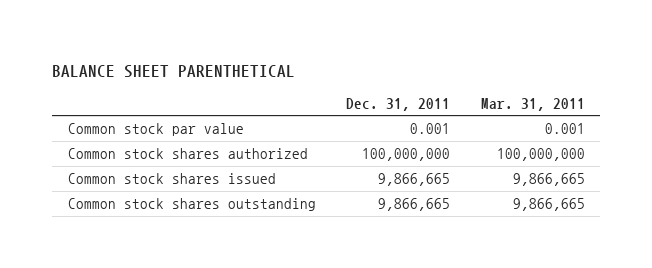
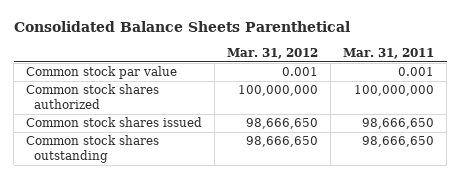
[52,64,296,78] BALANCE SHEET PARENTHETICAL -> [13,20,350,32] Consolidated Balance Sheets Parenthetical
[346,97,451,111] Dec. 31, 2011 -> none
none -> [227,47,319,59] Mar. 31, 2012
[512,173,585,187] 9,866,665 -> [362,118,435,130] 98,666,650
[512,198,585,212] 9,866,665 -> [362,136,435,148] 98,666,650

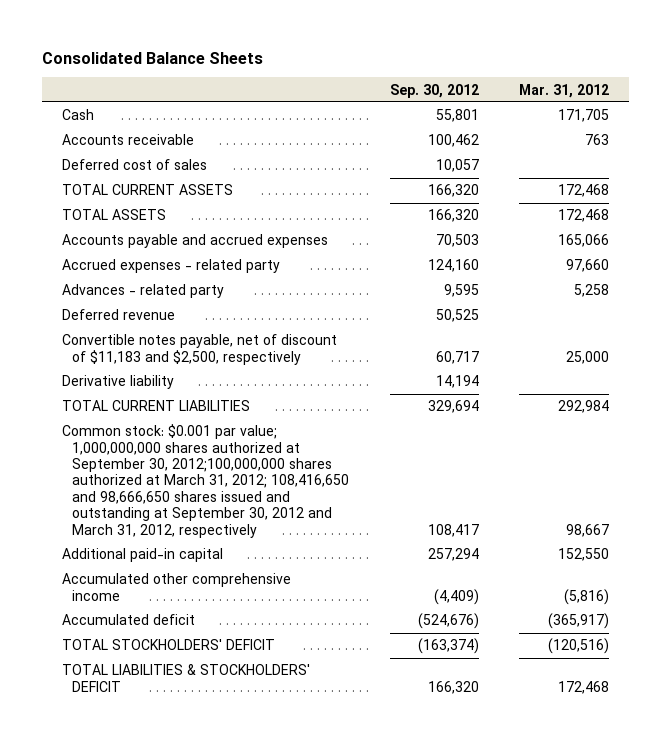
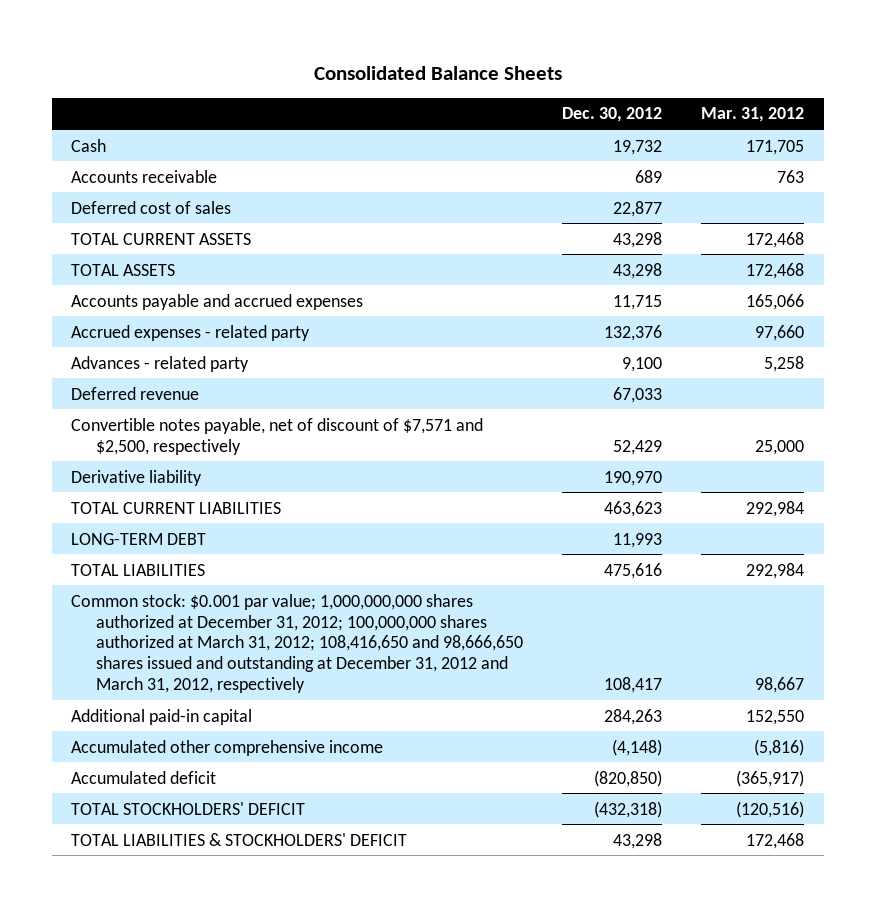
[389,83,479,98] Sep. 30, 2012 -> none
none -> [562,107,663,123] Dec. 30, 2012
[62,334,338,365] Convertible notes payable, net of discount of $11,183 and $2,500, respectively -> [71,417,484,455] Convertible notes payable, net of discount of $7,571 and $2,500, respectively
none -> [71,532,207,545] LONG-TERM DEBT
none -> [71,563,206,576] TOTAL LIABILITIES
[62,424,350,538] Common stock: $0.001 par value; 1,000,000,000 shares authorized at September 30, 2012;100,000,000 shares authorized at March 31, 2012; 108,416,650 and 98,666,650 shares issued and outstanding at September 30, 2012 and March 31, 2012, respectively -> [71,593,524,694] Common stock: $0.001 par value; 1,000,000,000 shares authorized at December 31, 2012; 100,000,000 shares authorized at March 31, 2012; 108,416,650 and 98,666,650 shares issued and outstanding at December 31, 2012 and March 31, 2012, respectively

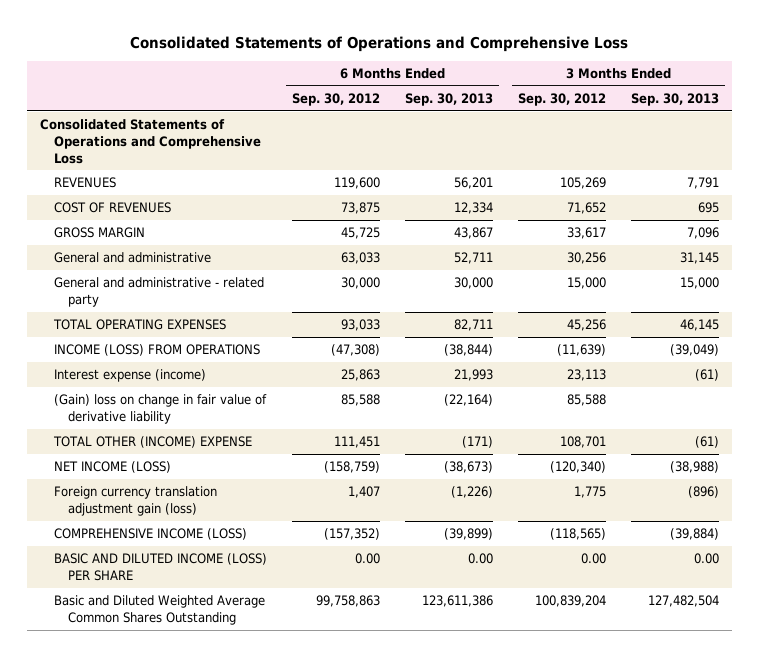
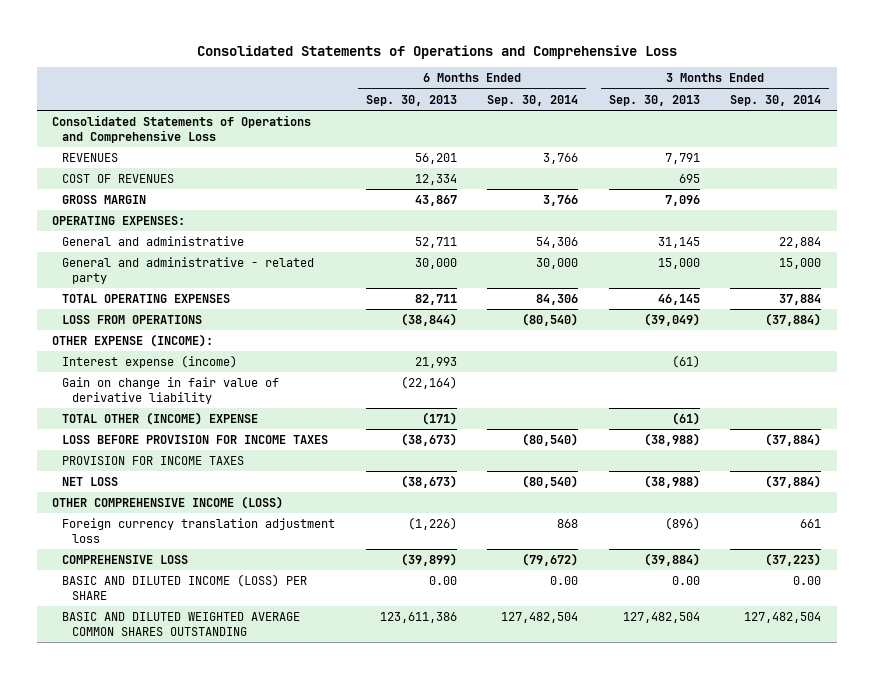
[292,92,381,106] Sep. 30, 2012 -> none
[518,92,607,106] Sep. 30, 2012 -> none
none -> [487,94,579,106] Sep. 30, 2014
none -> [730,94,822,106] Sep. 30, 2014
none -> [52,216,186,226] OPERATING EXPENSES:
[54,344,261,357] INCOME (LOSS) FROM OPERATIONS -> [62,315,203,325] LOSS FROM OPERATIONS
none -> [52,334,214,348] OTHER EXPENSE (INCOME):
[54,394,268,425] (Gain) loss on change in fair value of derivative liability -> [62,377,280,404] Gain on change in fair value of derivative liability
none -> [62,435,329,445] LOSS BEFORE PROVISION FOR INCOME TAXES
none -> [62,456,245,466] PROVISION FOR INCOME TAXES
[54,461,172,474] NET INCOME (LOSS) -> [62,477,119,487] NET LOSS
none -> [52,496,284,510] OTHER COMPREHENSIVE INCOME (LOSS)
[54,486,218,517] Foreign currency translation adjustment gain (loss) -> [62,518,336,543] Foreign currency translation adjustment loss
[54,528,248,541] COMPREHENSIVE INCOME (LOSS) -> [62,555,189,565] COMPREHENSIVE LOSS
[54,595,266,626] Basic and Diluted Weighted Average Common Shares Outstanding -> [62,612,301,636] BASIC AND DILUTED WEIGHTED AVERAGE COMMON SHARES OUTSTANDING

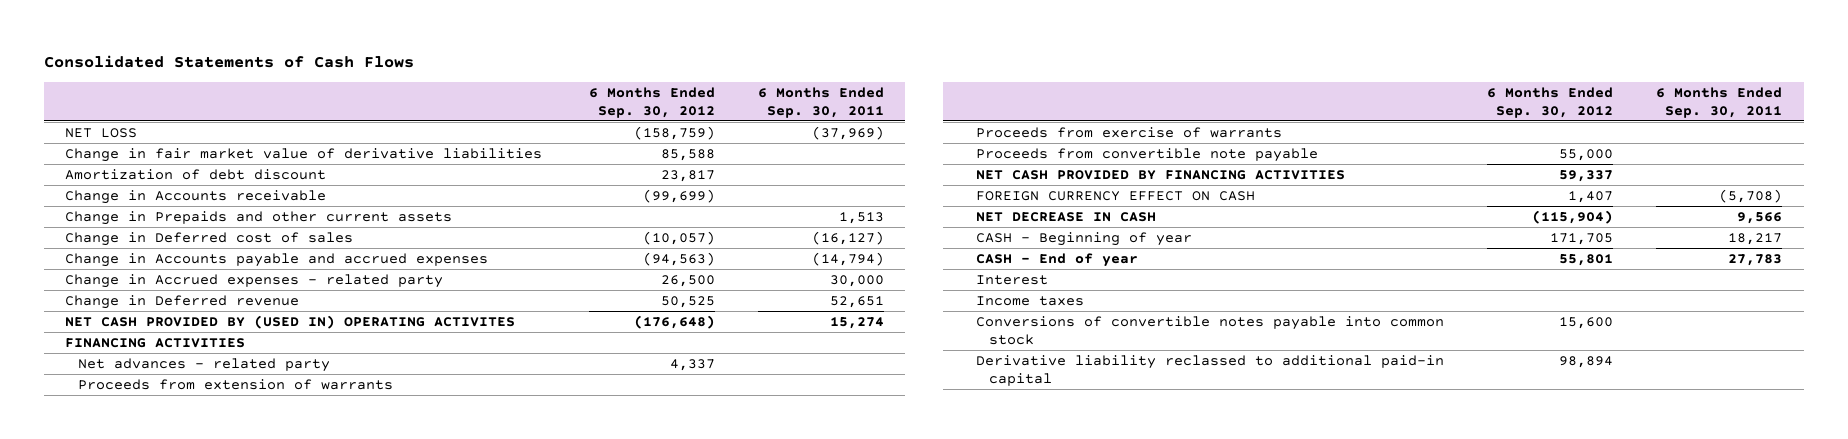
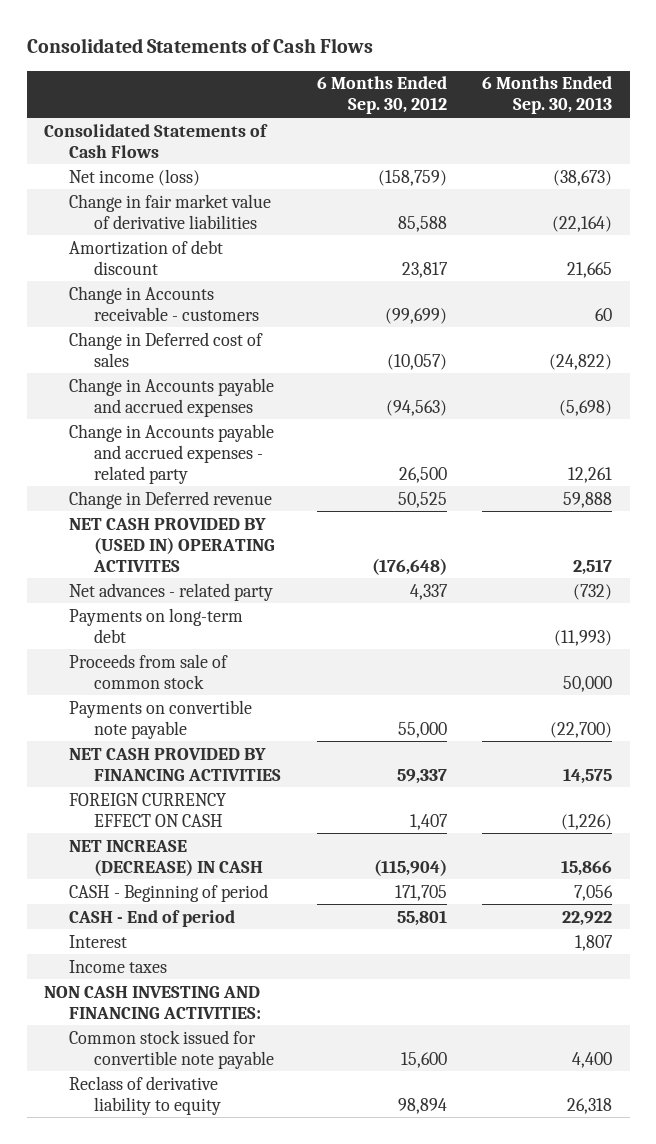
[757,87,884,118] 6 Months Ended Sep. 30, 2011 -> none
none -> [481,76,612,115] 6 Months Ended Sep. 30, 2013
none -> [44,123,269,158] Consolidated Statements of Cash Flows
[65,128,138,139] NET LOSS -> [69,168,201,186] Net income (loss)
[65,211,453,226] Change in Prepaids and other current assets -> none
[65,190,327,205] Change in Accounts receivable -> [69,285,260,321] Change in Accounts receivable - customers
[65,274,444,289] Change in Accrued expenses - related party -> [69,423,275,484] Change in Accounts payable and accrued expenses - related party
[65,338,246,349] FINANCING ACTIVITIES -> none
[77,379,393,391] Proceeds from extension of warrants -> none
[976,127,1283,139] Proceeds from exercise of warrants -> none
[976,148,1319,163] Proceeds from convertible note payable -> none
none -> [69,607,244,643] Payments on long-term debt
none -> [69,653,229,689] Proceeds from sale of common stock
none -> [69,699,253,739] Payments on convertible note payable
[976,212,1157,223] NET DECREASE IN CASH -> [69,839,264,876] NET INCREASE (DECREASE) IN CASH
[976,232,1193,247] CASH - Beginning of year -> [69,883,269,902] CASH - Beginning of period
[976,253,1139,268] CASH - End of year -> [69,909,236,927] CASH - End of period
none -> [44,985,262,1019] NON CASH INVESTING AND FINANCING ACTIVITIES:
[976,316,1445,345] Conversions of convertible notes payable into common stock -> [69,1029,275,1069] Common stock issued for convertible note payable
[976,355,1445,386] Derivative liability reclassed to additional paid-in capital -> [69,1075,222,1115] Reclass of derivative liability to equity

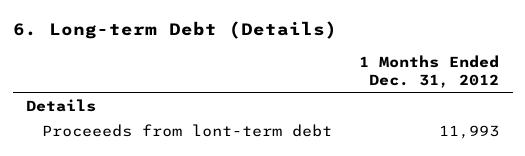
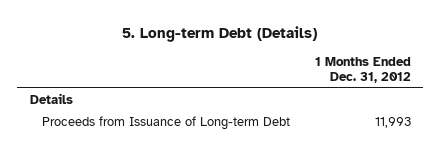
[12,21,337,40] 6. Long-term Debt (Details) -> [122,25,318,42] 5. Long-term Debt (Details)
[41,123,332,137] Proceeeds from lont-term debt -> [41,116,290,131] Proceeds from Issuance of Long-term Debt

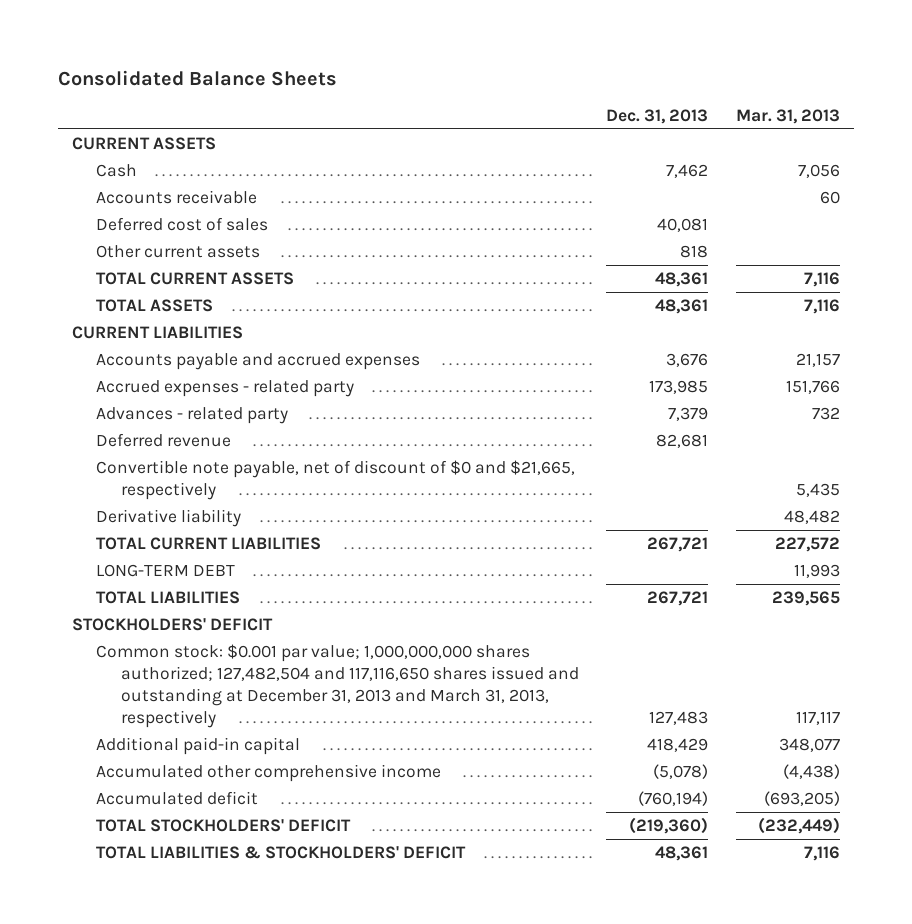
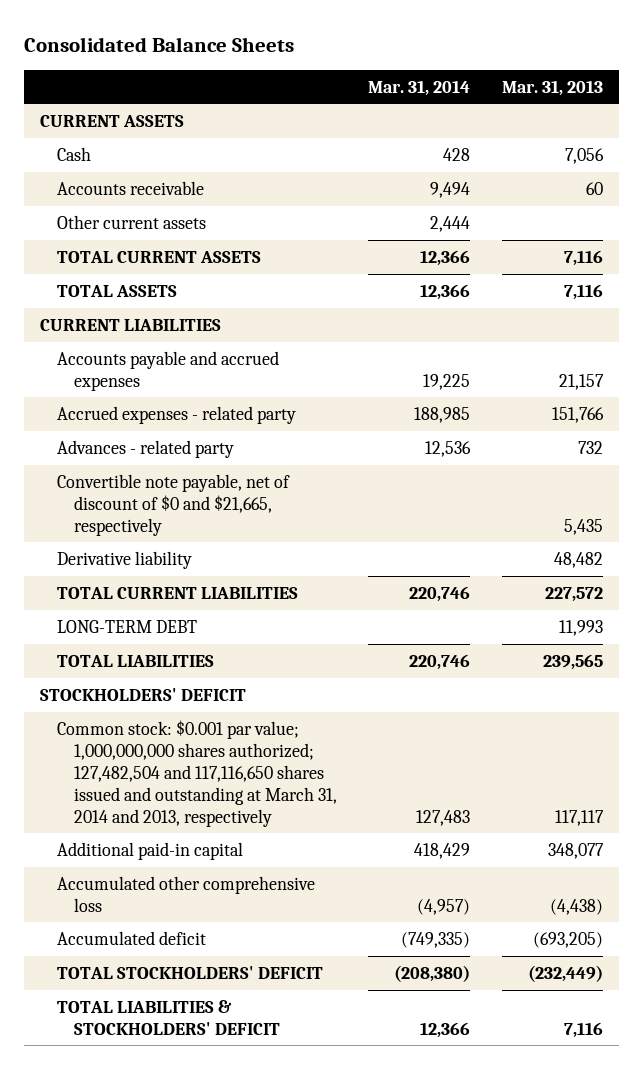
[606,109,709,125] Dec. 31, 2013 -> none
none -> [368,79,471,96] Mar. 31, 2014
[96,216,269,231] Deferred cost of sales -> none
[96,432,232,447] Deferred revenue -> none
[96,643,579,728] Common stock: $0.001 par value; 1,000,000,000 shares authorized; 127,482,504 and 117,116,650 shares issued and outstanding at December 31, 2013 and March 31, 2013, respectively -> [56,719,337,827] Common stock: $0.001 par value; 1,000,000,000 shares authorized; 127,482,504 and 117,116,650 shares issued and outstanding at March 31, 2014 and 2013, respectively
[96,763,442,782] Accumulated other comprehensive income -> [56,875,315,912] Accumulated other comprehensive loss

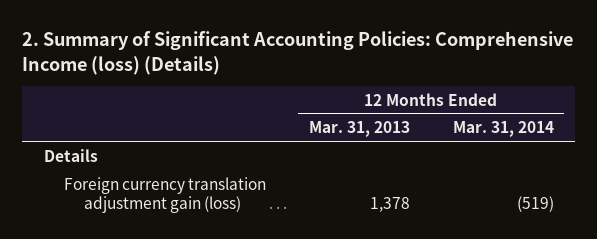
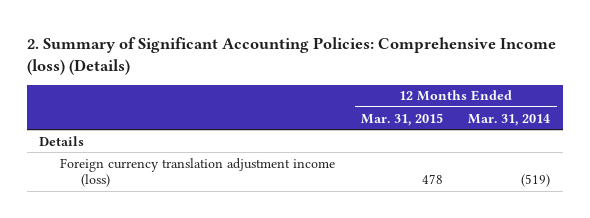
[308,121,410,138] Mar. 31, 2013 -> none
none -> [360,112,443,126] Mar. 31, 2015
[63,176,266,214] Foreign currency translation adjustment gain (loss) -> [60,157,336,188] Foreign currency translation adjustment income (loss)

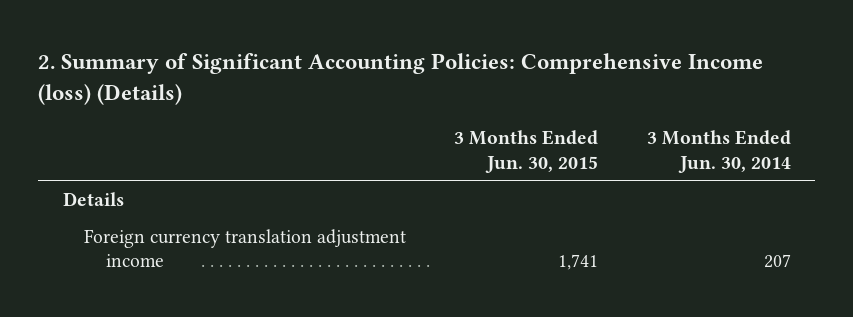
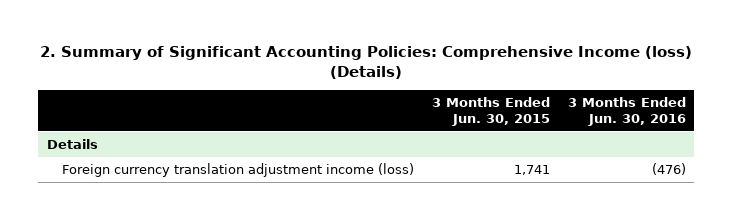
[646,129,791,173] 3 Months Ended Jun. 30, 2014 -> none
none -> [567,96,686,126] 3 Months Ended Jun. 30, 2016
[84,228,407,268] Foreign currency translation adjustment income -> [61,163,414,178] Foreign currency translation adjustment income (loss)

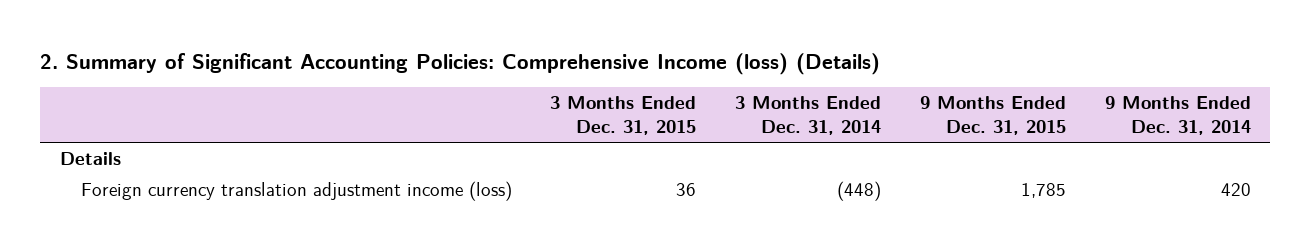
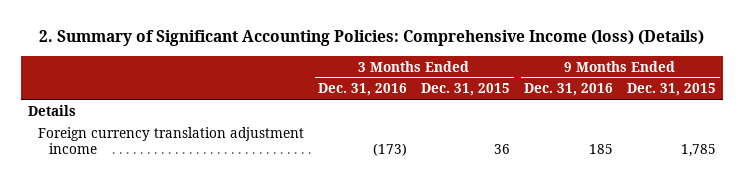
[735,96,882,135] 3 Months Ended Dec. 31, 2014 -> none
[1105,96,1252,135] 9 Months Ended Dec. 31, 2014 -> none
none -> [318,83,408,97] Dec. 31, 2016
none -> [524,83,614,97] Dec. 31, 2016
[80,181,512,202] Foreign currency translation adjustment income (loss) -> [38,126,305,155] Foreign currency translation adjustment income

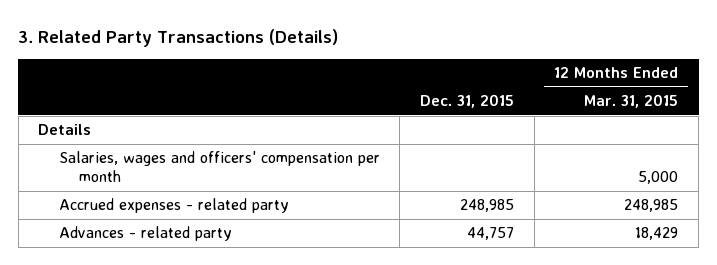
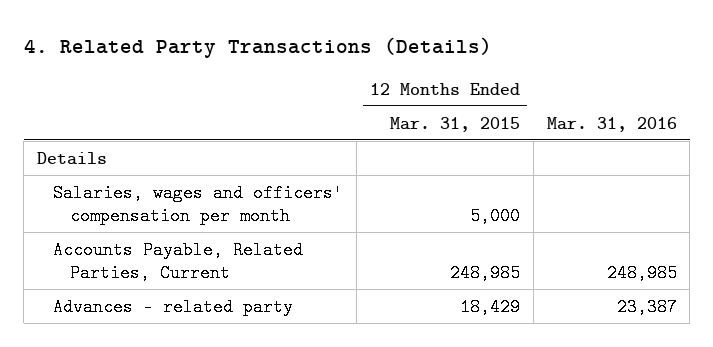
[18,28,339,47] 3. Related Party Transactions (Details) -> [23,37,492,59] 4. Related Party Transactions (Details)
[419,94,514,109] Dec. 31, 2015 -> none
none -> [546,116,677,132] Mar. 31, 2016
[58,198,289,214] Accrued expenses - related party -> [53,240,304,283] Accounts Payable, Related Parties, Current

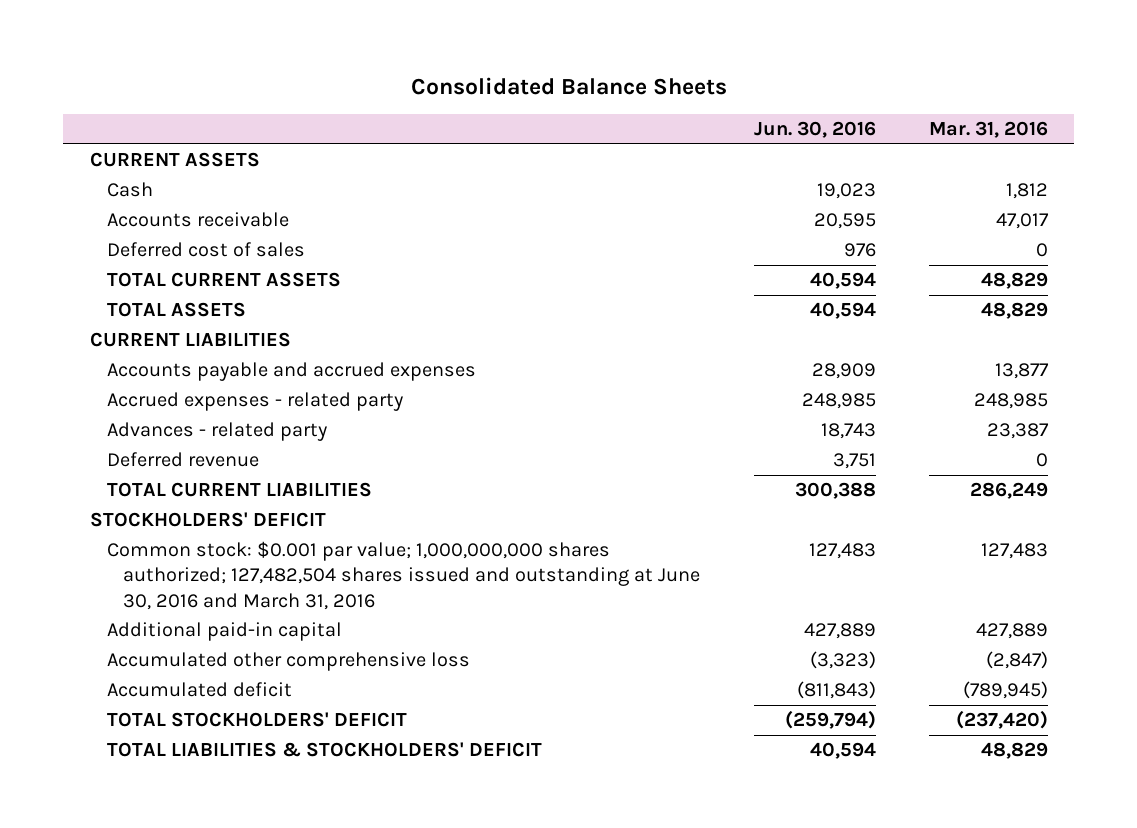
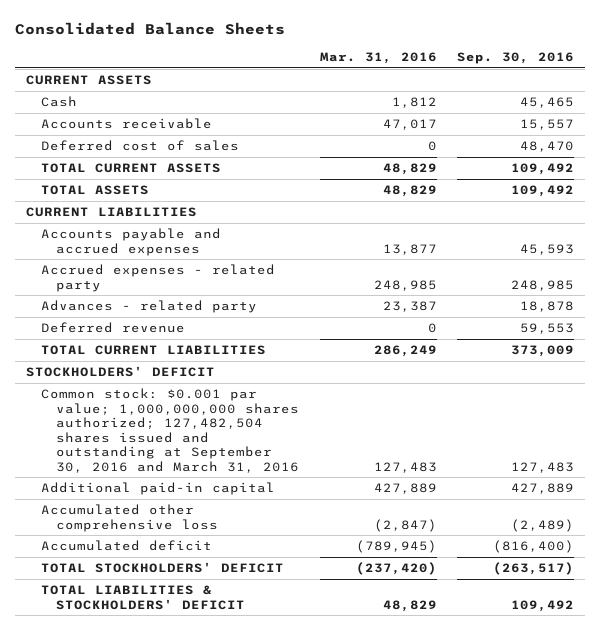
[753,120,876,138] Jun. 30, 2016 -> none
none -> [457,52,575,65] Sep. 30, 2016
[106,541,701,610] Common stock: $0.001 par value; 1,000,000,000 shares authorized; 127,482,504 shares issued and outstanding at June 30, 2016 and March 31, 2016 -> [40,388,299,473] Common stock: $0.001 par value; 1,000,000,000 shares authorized; 127,482,504 shares issued and outstanding at September 30, 2016 and March 31, 2016

